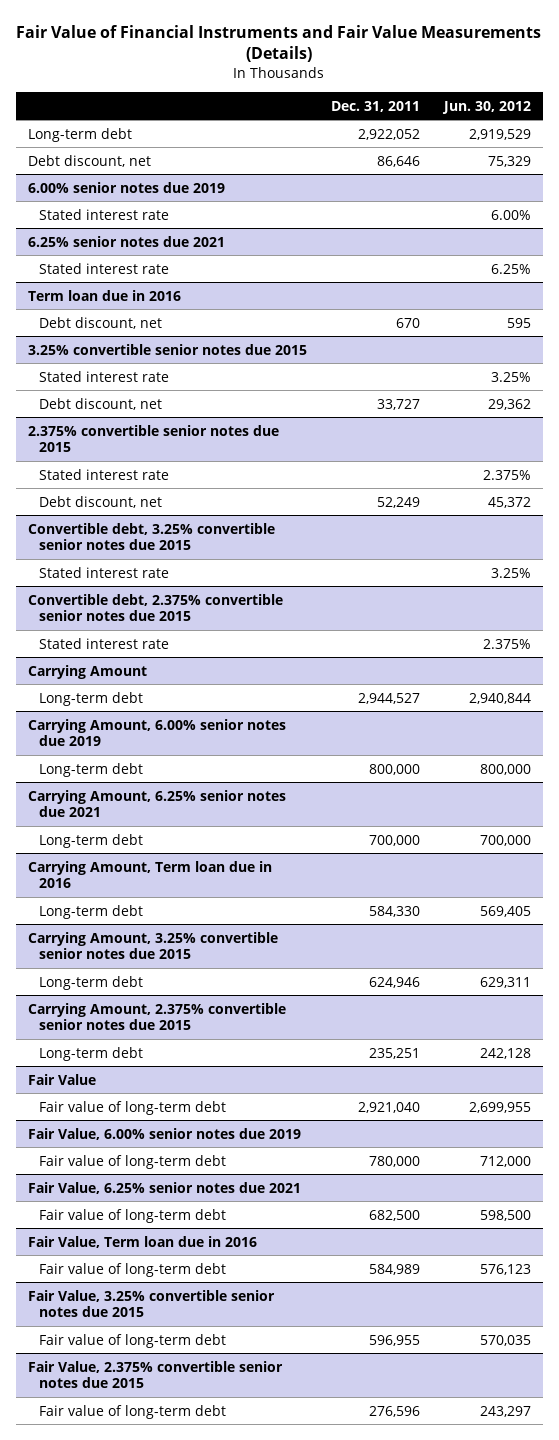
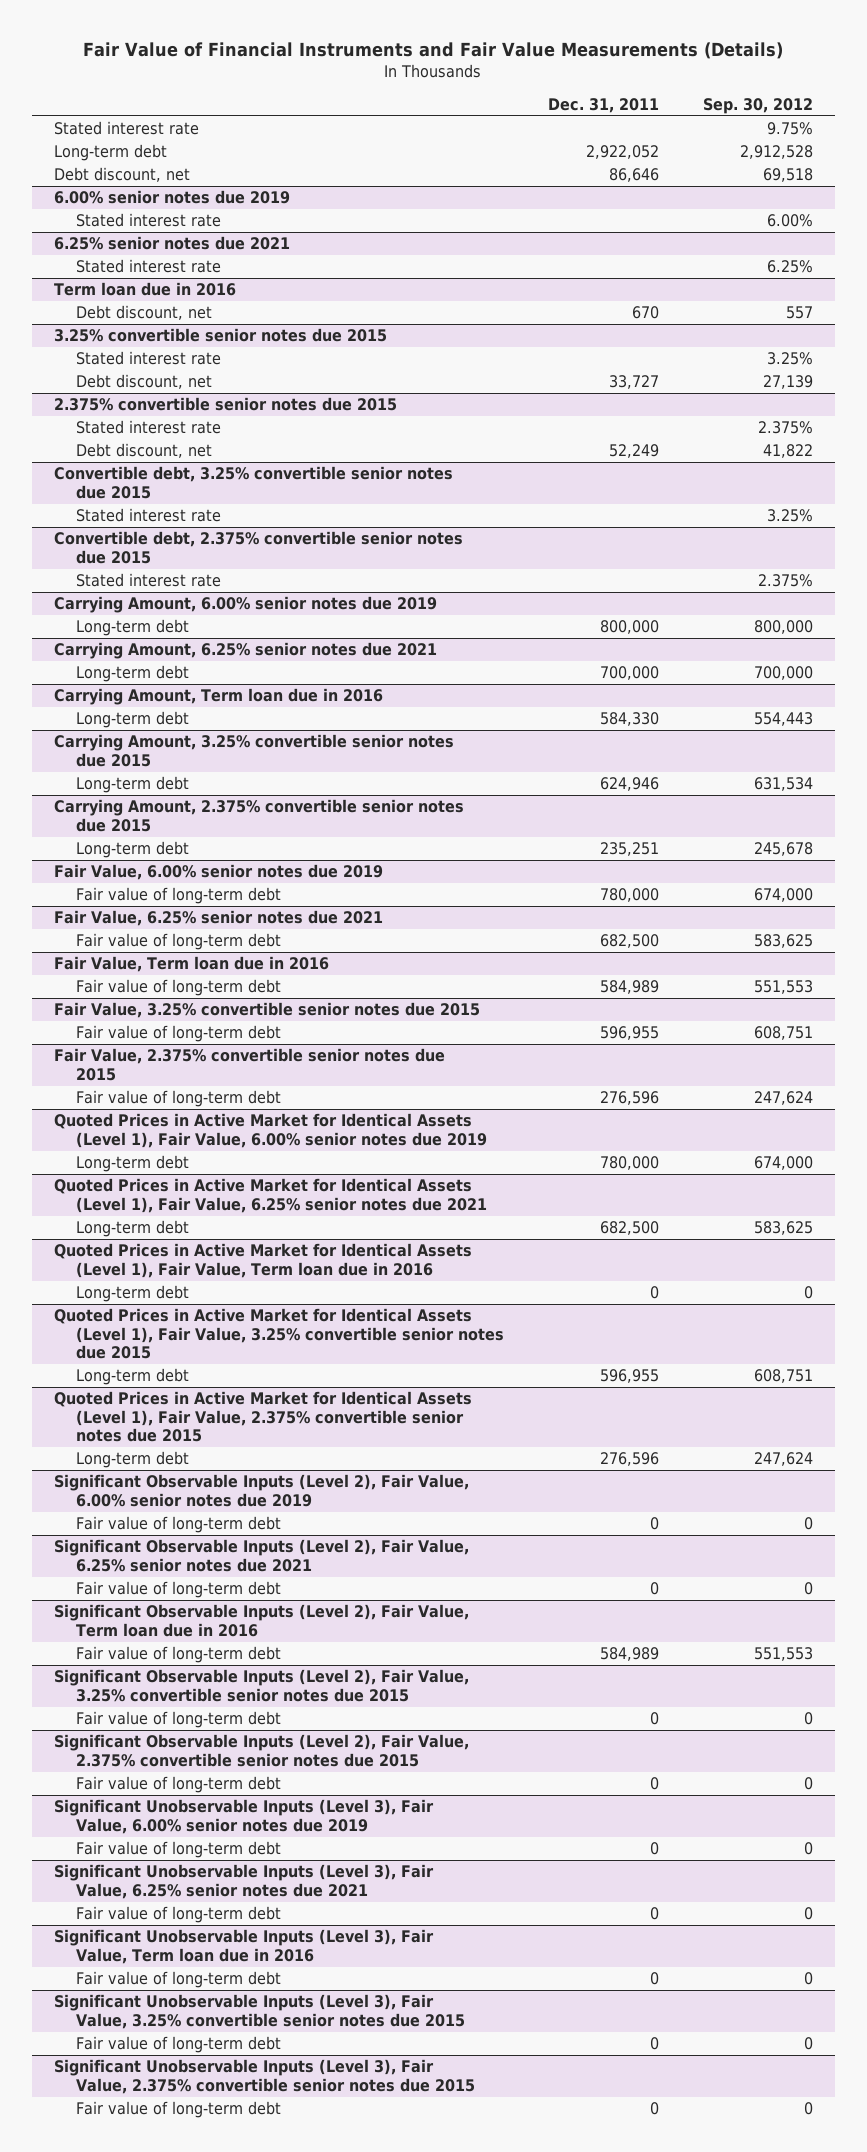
[441,100,531,114] Jun. 30, 2012 -> none
none -> [702,97,813,114] Sep. 30, 2012
none -> [53,121,199,136] Stated interest rate
[27,664,147,679] Carrying Amount -> none
[39,691,144,706] Long-term debt -> none
[27,1073,96,1085] Fair Value -> none
[39,1100,227,1115] Fair value of long-term debt -> none
none -> [53,1113,488,1148] Quoted Prices in Active Market for Identical Assets (Level 1), Fair Value, 6.00% senior notes due 2019
none -> [76,1155,190,1173] Long-term debt
none -> [53,1178,488,1213] Quoted Prices in Active Market for Identical Assets (Level 1), Fair Value, 6.25% senior notes due 2021
none -> [76,1220,190,1238] Long-term debt
none -> [53,1243,472,1278] Quoted Prices in Active Market for Identical Assets (Level 1), Fair Value, Term loan due in 2016
none -> [76,1285,190,1303] Long-term debt
none -> [53,1308,505,1360] Quoted Prices in Active Market for Identical Assets (Level 1), Fair Value, 3.25% convertible senior notes due 2015
none -> [76,1368,190,1386] Long-term debt
none -> [53,1391,472,1443] Quoted Prices in Active Market for Identical Assets (Level 1), Fair Value, 2.375% convertible senior notes due 2015
none -> [76,1451,190,1469] Long-term debt
none -> [53,1474,469,1507] Significant Observable Inputs (Level 2), Fair Value, 6.00% senior notes due 2019
none -> [76,1516,282,1534] Fair value of long-term debt
none -> [53,1539,469,1572] Significant Observable Inputs (Level 2), Fair Value, 6.25% senior notes due 2021
none -> [76,1581,282,1599] Fair value of long-term debt
none -> [53,1604,469,1637] Significant Observable Inputs (Level 2), Fair Value, Term loan due in 2016
none -> [76,1646,282,1664] Fair value of long-term debt
none -> [53,1669,469,1702] Significant Observable Inputs (Level 2), Fair Value, 3.25% convertible senior notes due 2015
none -> [76,1711,282,1729] Fair value of long-term debt
none -> [53,1734,469,1767] Significant Observable Inputs (Level 2), Fair Value, 2.375% convertible senior notes due 2015
none -> [76,1776,282,1794] Fair value of long-term debt
none -> [53,1799,434,1834] Significant Unobservable Inputs (Level 3), Fair Value, 6.00% senior notes due 2019
none -> [76,1841,282,1859] Fair value of long-term debt
none -> [53,1864,434,1899] Significant Unobservable Inputs (Level 3), Fair Value, 6.25% senior notes due 2021
none -> [76,1906,282,1924] Fair value of long-term debt
none -> [53,1929,434,1964] Significant Unobservable Inputs (Level 3), Fair Value, Term loan due in 2016
none -> [76,1971,282,1989] Fair value of long-term debt
none -> [53,1994,466,2029] Significant Unobservable Inputs (Level 3), Fair Value, 3.25% convertible senior notes due 2015
none -> [76,2036,282,2054] Fair value of long-term debt
none -> [53,2059,476,2094] Significant Unobservable Inputs (Level 3), Fair Value, 2.375% convertible senior notes due 2015
none -> [76,2101,282,2119] Fair value of long-term debt

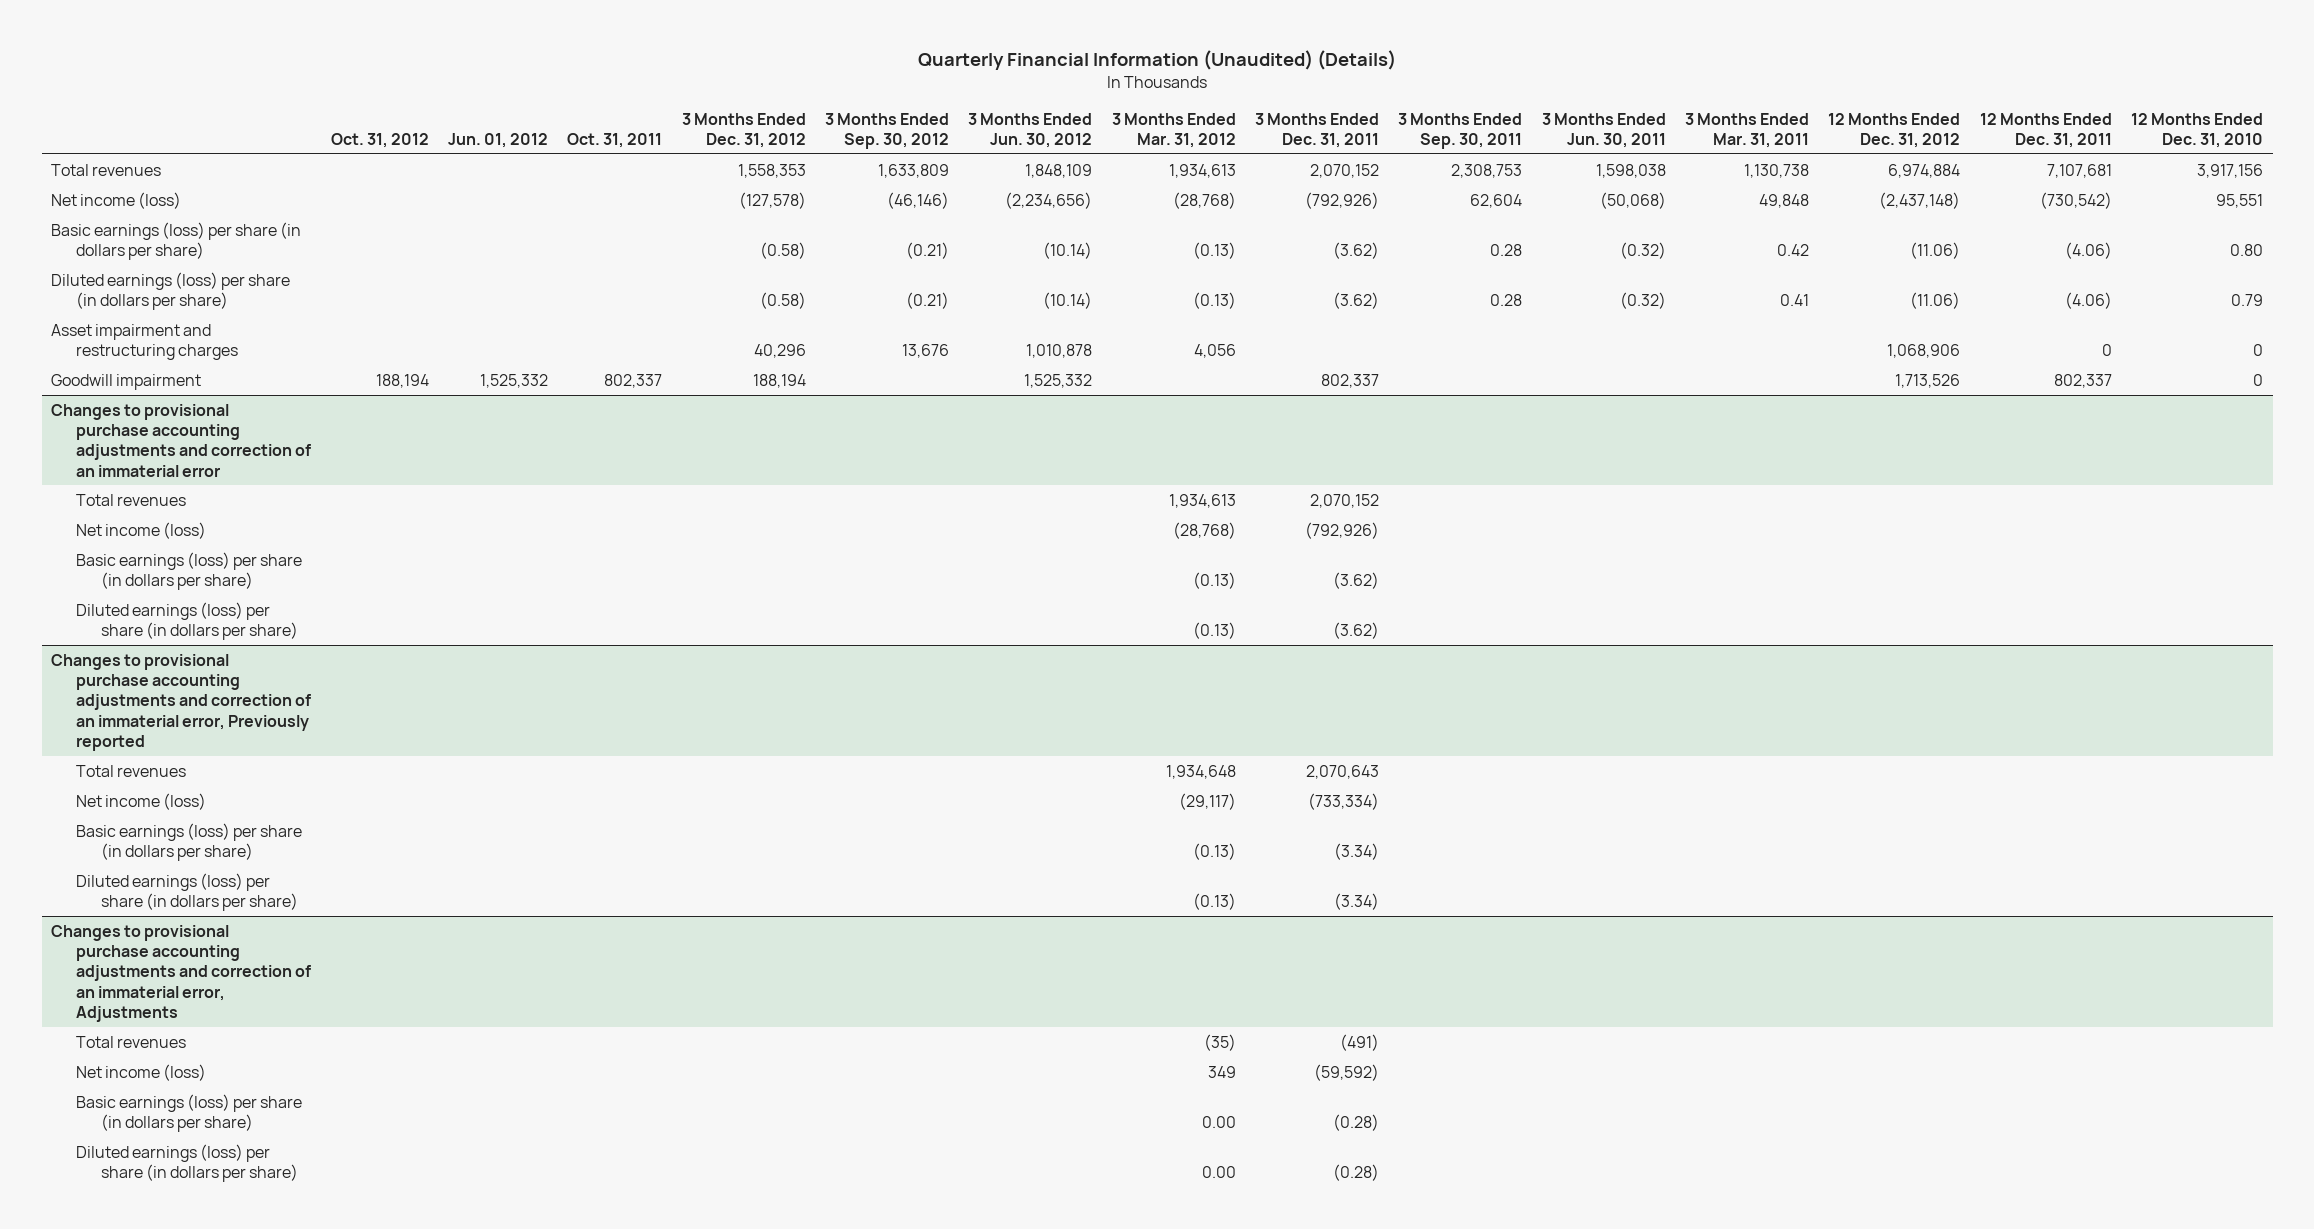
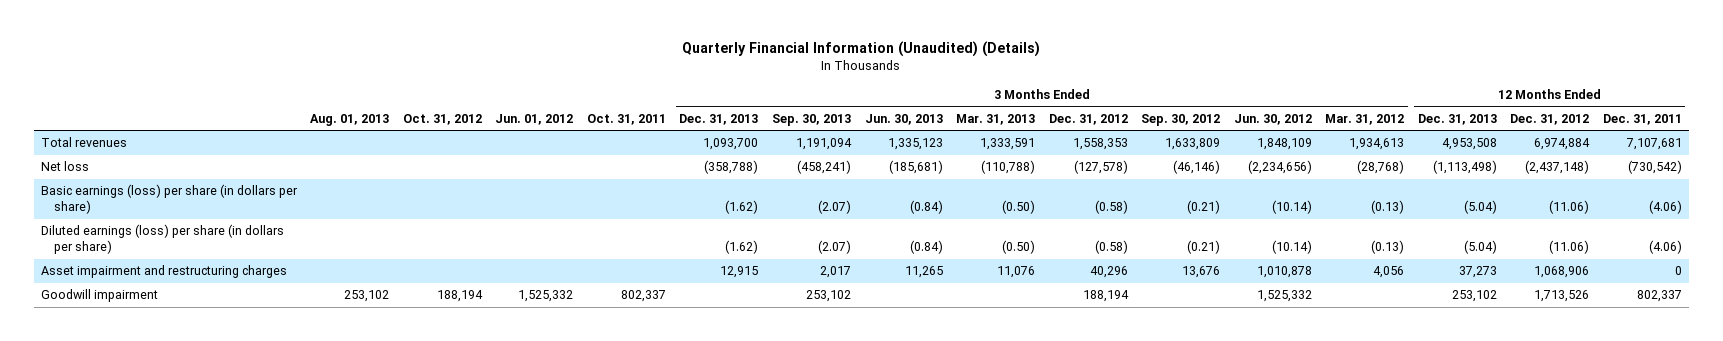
[1254,112,1379,148] 3 Months Ended Dec. 31, 2011 -> none
[1398,112,1523,149] 3 Months Ended Sep. 30, 2011 -> none
[1541,112,1666,148] 3 Months Ended Jun. 30, 2011 -> none
[1684,112,1809,148] 3 Months Ended Mar. 31, 2011 -> none
[2130,112,2263,148] 12 Months Ended Dec. 31, 2010 -> none
none -> [310,113,390,126] Aug. 01, 2013
none -> [679,113,759,125] Dec. 31, 2013
none -> [772,113,852,126] Sep. 30, 2013
none -> [864,113,943,125] Jun. 30, 2013
none -> [956,113,1036,125] Mar. 31, 2013
none -> [1417,113,1497,125] Dec. 31, 2013
[51,191,182,209] Net income (loss) -> [40,161,89,172] Net loss
[51,403,312,477] Changes to provisional purchase accounting adjustments and correction of an immaterial error -> none
[76,493,187,506] Total revenues -> none
[76,521,207,539] Net income (loss) -> none
[76,551,303,590] Basic earnings (loss) per share (in dollars per share) -> none
[76,601,299,640] Diluted earnings (loss) per share (in dollars per share) -> none
[51,653,312,751] Changes to provisional purchase accounting adjustments and correction of an immaterial error, Previously reported -> none
[76,764,187,777] Total revenues -> none
[76,792,207,810] Net income (loss) -> none
[76,822,303,861] Basic earnings (loss) per share (in dollars per share) -> none
[76,872,299,911] Diluted earnings (loss) per share (in dollars per share) -> none
[51,924,312,1022] Changes to provisional purchase accounting adjustments and correction of an immaterial error, Adjustments -> none
[76,1035,187,1048] Total revenues -> none
[76,1063,207,1081] Net income (loss) -> none
[76,1093,303,1132] Basic earnings (loss) per share (in dollars per share) -> none
[76,1143,299,1182] Diluted earnings (loss) per share (in dollars per share) -> none

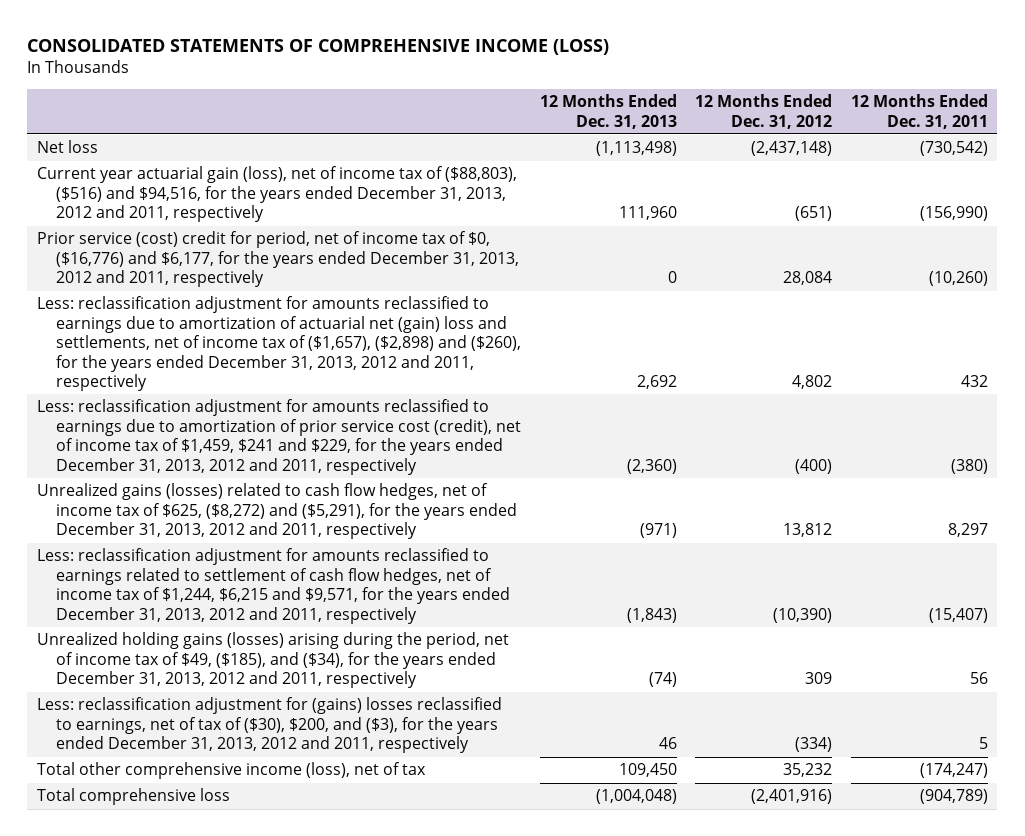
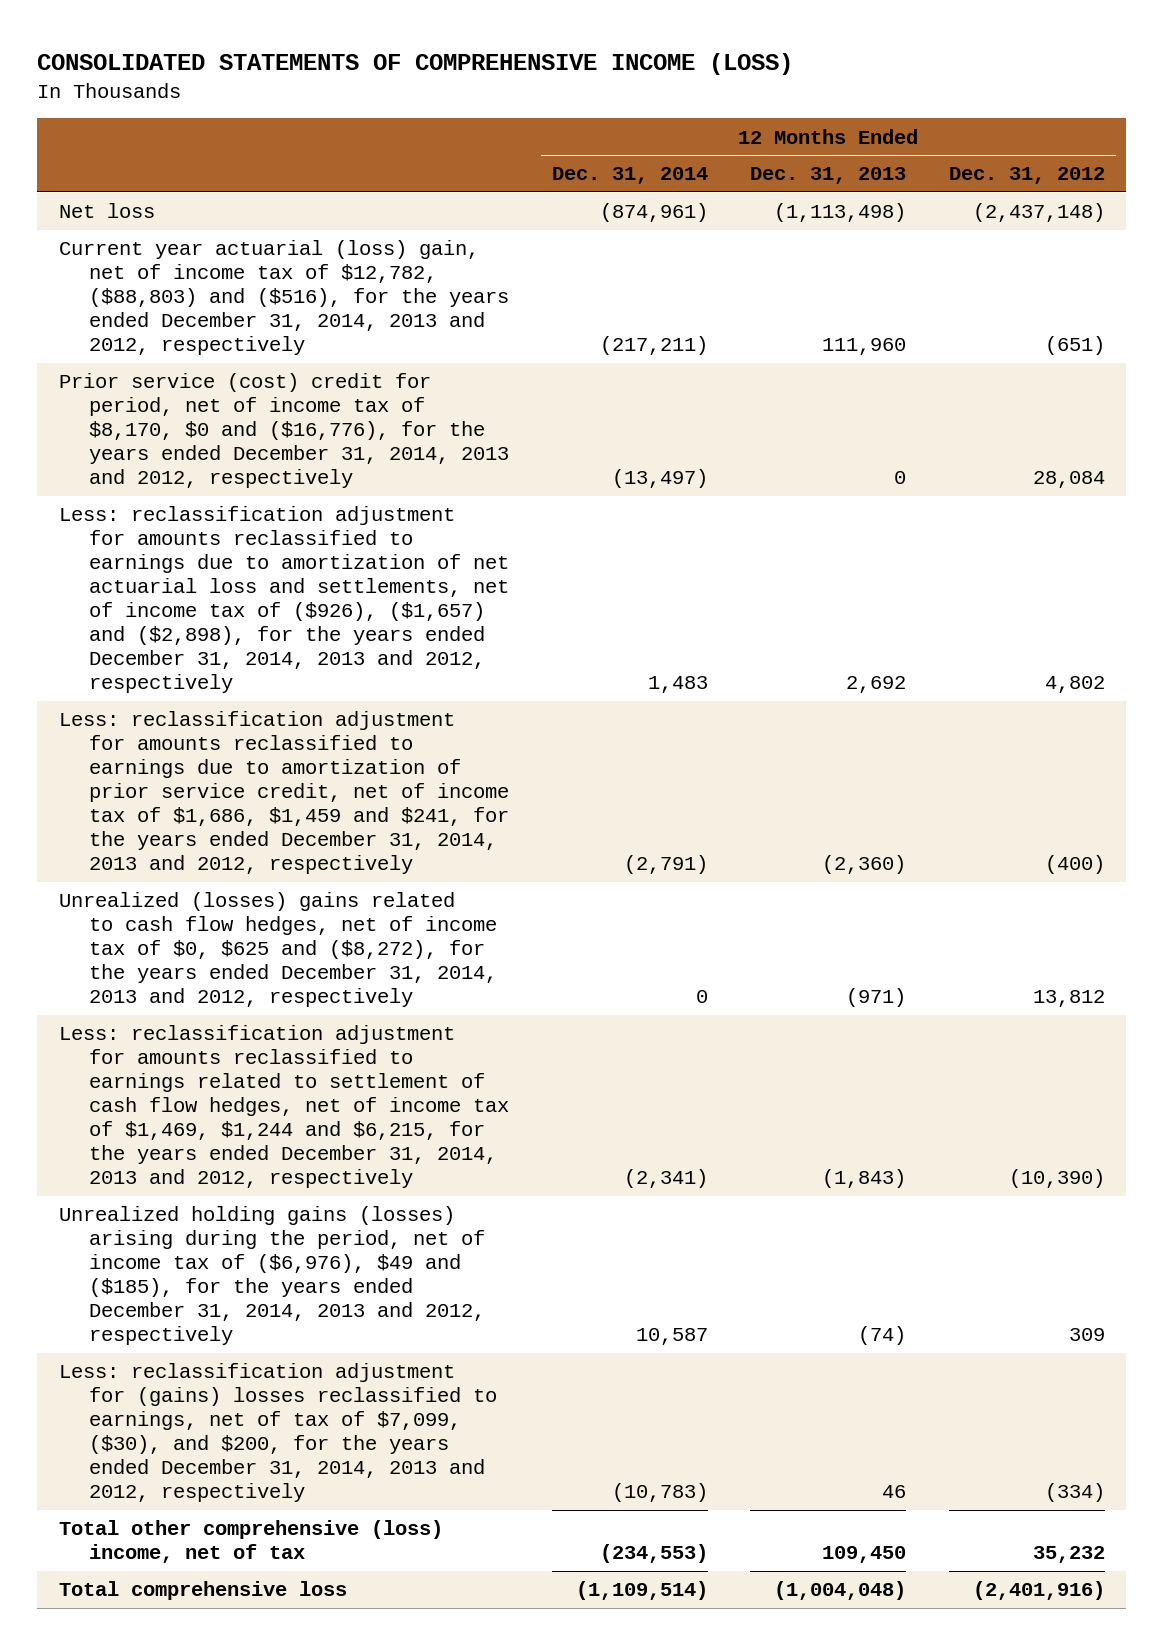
[851,94,989,129] 12 Months Ended Dec. 31, 2011 -> none
none -> [551,167,708,185] Dec. 31, 2014
[36,166,517,223] Current year actuarial gain (loss), net of income tax of ($88,803), ($516) and $94,516, for the years ended December 31, 2013, 2012 and 2011, respectively -> [58,240,510,356] Current year actuarial (loss) gain, net of income tax of $12,782, ($88,803) and ($516), for the years ended December 31, 2014, 2013 and 2012, respectively
[36,231,519,288] Prior service (cost) credit for period, net of income tax of $0, ($16,776) and $6,177, for the years ended December 31, 2013, 2012 and 2011, respectively -> [58,373,510,489] Prior service (cost) credit for period, net of income tax of $8,170, $0 and ($16,776), for the years ended December 31, 2014, 2013 and 2012, respectively
[36,296,521,392] Less: reclassification adjustment for amounts reclassified to earnings due to amortization of actuarial net (gain) loss and settlements, net of income tax of ($1,657), ($2,898) and ($260), for the years ended December 31, 2013, 2012 and 2011, respectively -> [58,506,510,694] Less: reclassification adjustment for amounts reclassified to earnings due to amortization of net actuarial loss and settlements, net of income tax of ($926), ($1,657) and ($2,898), for the years ended December 31, 2014, 2013 and 2012, respectively
[36,399,521,475] Less: reclassification adjustment for amounts reclassified to earnings due to amortization of prior service cost (credit), net of income tax of $1,459, $241 and $229, for the years ended December 31, 2013, 2012 and 2011, respectively -> [58,711,510,875] Less: reclassification adjustment for amounts reclassified to earnings due to amortization of prior service credit, net of income tax of $1,686, $1,459 and $241, for the years ended December 31, 2014, 2013 and 2012, respectively
[36,483,517,540] Unrealized gains (losses) related to cash flow hedges, net of income tax of $625, ($8,272) and ($5,291), for the years ended December 31, 2013, 2012 and 2011, respectively -> [58,892,498,1008] Unrealized (losses) gains related to cash flow hedges, net of income tax of $0, $625 and ($8,272), for the years ended December 31, 2014, 2013 and 2012, respectively
[36,548,510,624] Less: reclassification adjustment for amounts reclassified to earnings related to settlement of cash flow hedges, net of income tax of $1,244, $6,215 and $9,571, for the years ended December 31, 2013, 2012 and 2011, respectively -> [58,1025,510,1189] Less: reclassification adjustment for amounts reclassified to earnings related to settlement of cash flow hedges, net of income tax of $1,469, $1,244 and $6,215, for the years ended December 31, 2014, 2013 and 2012, respectively
[36,632,509,689] Unrealized holding gains (losses) arising during the period, net of income tax of $49, ($185), and ($34), for the years ended December 31, 2013, 2012 and 2011, respectively -> [58,1206,486,1346] Unrealized holding gains (losses) arising during the period, net of income tax of ($6,976), $49 and ($185), for the years ended December 31, 2014, 2013 and 2012, respectively
[36,697,502,754] Less: reclassification adjustment for (gains) losses reclassified to earnings, net of tax of ($30), $200, and ($3), for the years ended December 31, 2013, 2012 and 2011, respectively -> [58,1363,498,1503] Less: reclassification adjustment for (gains) losses reclassified to earnings, net of tax of $7,099, ($30), and $200, for the years ended December 31, 2014, 2013 and 2012, respectively
[36,762,426,780] Total other comprehensive income (loss), net of tax -> [58,1520,443,1564] Total other comprehensive (loss) income, net of tax

